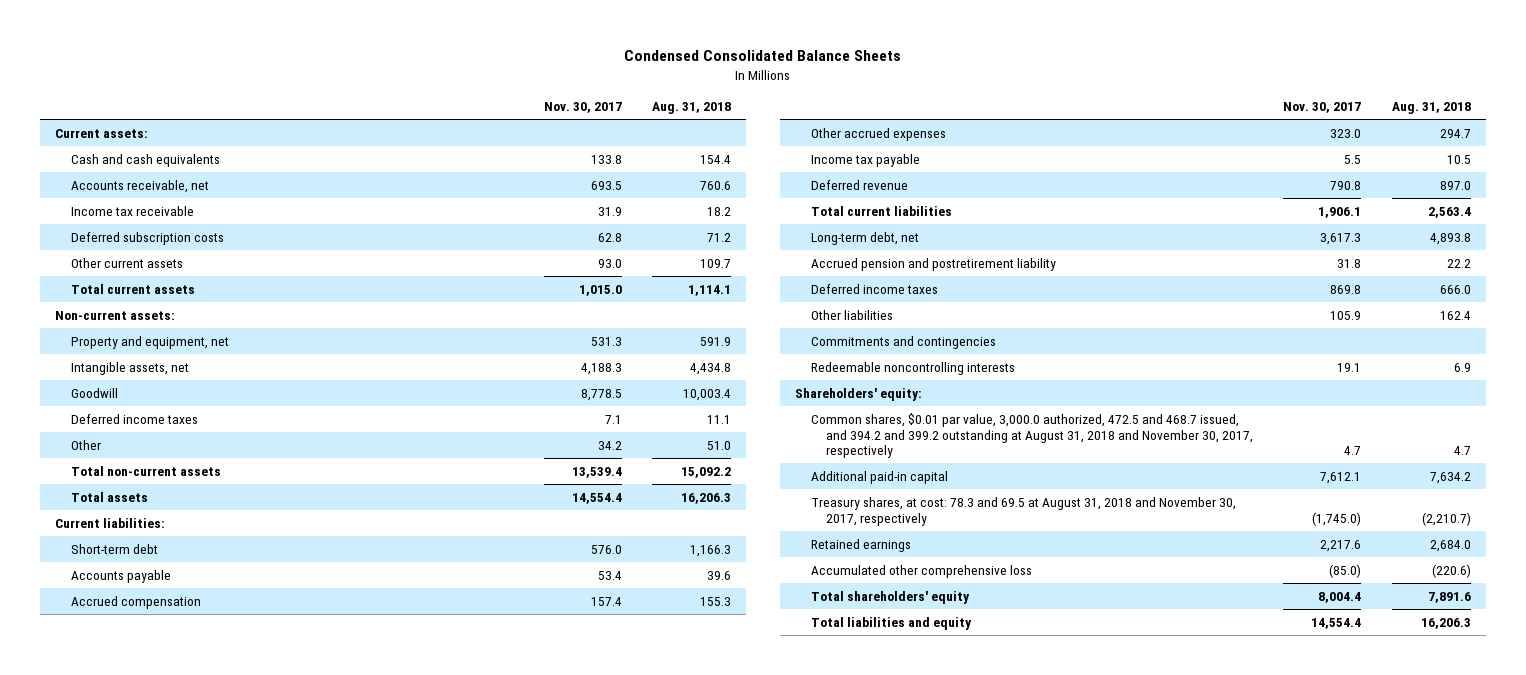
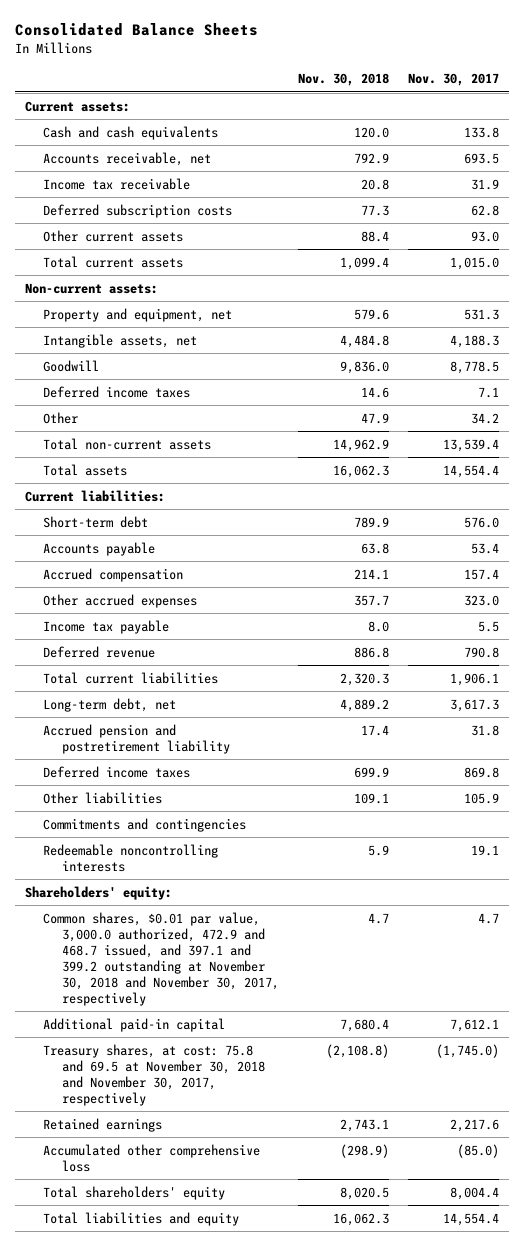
[623,50,901,62] Condensed Consolidated Balance Sheets -> [15,23,259,37] Consolidated Balance Sheets
[651,102,731,115] Aug. 31, 2018 -> none
none -> [298,73,390,87] Nov. 30, 2018
[810,412,1254,459] Common shares, $0.01 par value, 3,000.0 authorized, 472.5 and 468.7 issued, and 394.2 and 399.2 outstanding at August 31, 2018 and November 30, 2017, respectively -> [43,911,280,1006] Common shares, $0.01 par value, 3,000.0 authorized, 472.9 and 468.7 issued, and 397.1 and 399.2 outstanding at November 30, 2018 and November 30, 2017, respectively
[810,496,1236,526] Treasury shares, at cost: 78.3 and 69.5 at August 31, 2018 and November 30, 2017, respectively -> [43,1043,266,1106] Treasury shares, at cost: 75.8 and 69.5 at November 30, 2018 and November 30, 2017, respectively

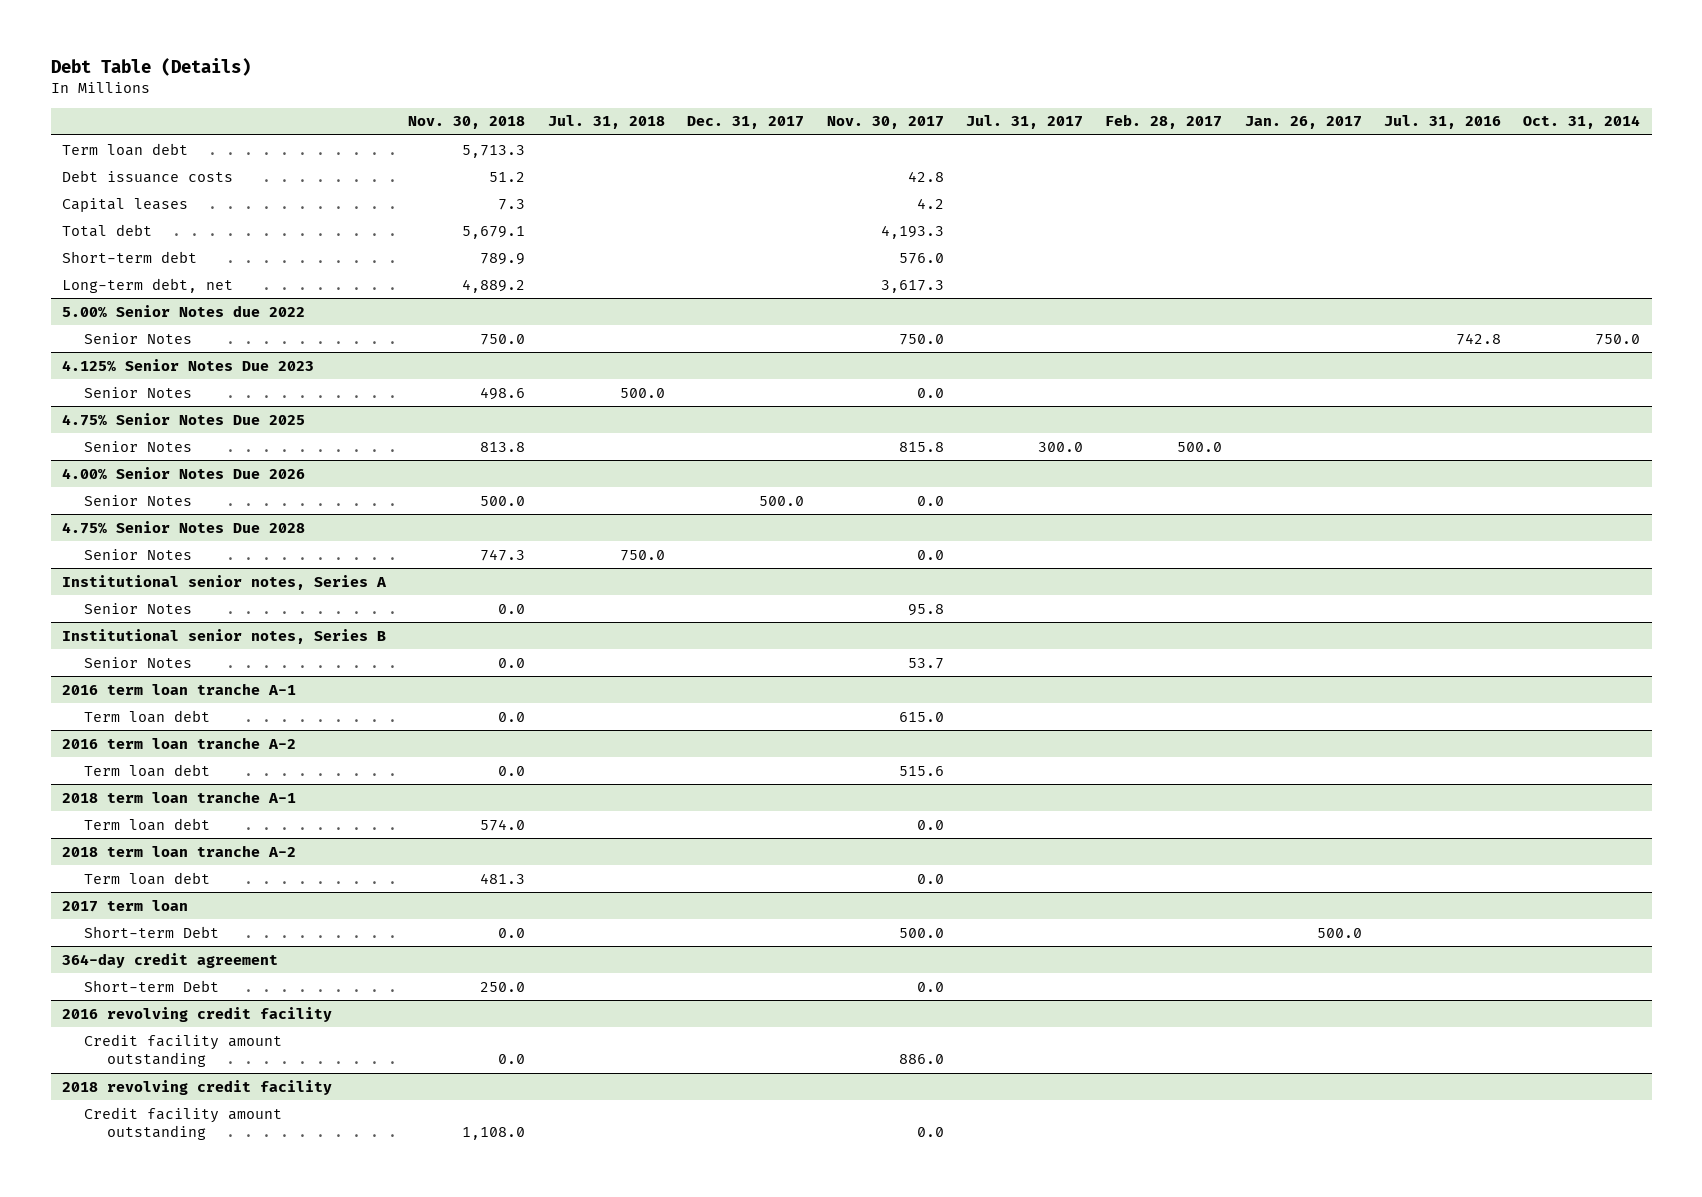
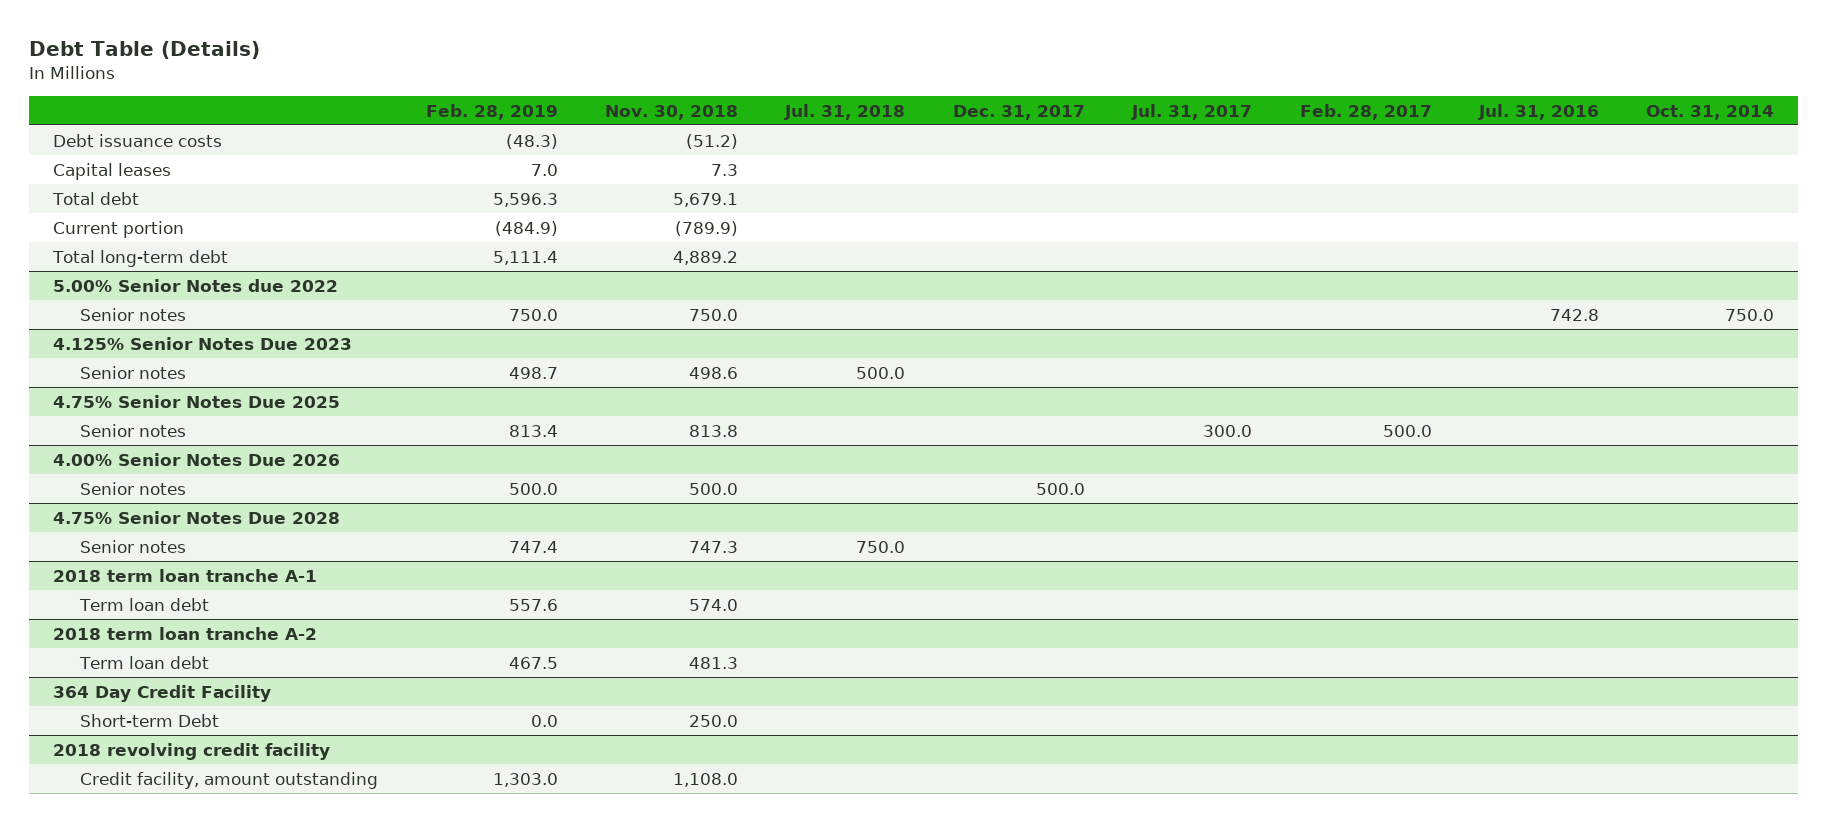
[826,116,944,130] Nov. 30, 2017 -> none
[1244,116,1362,130] Jan. 26, 2017 -> none
none -> [425,103,558,120] Feb. 28, 2019
[61,142,188,156] Term loan debt -> none
[489,171,526,182] 51.2 -> [685,133,738,149] (51.2)
[61,250,197,263] Short-term debt -> none
none -> [52,220,184,238] Current portion
[61,277,233,293] Long-term debt, net -> [51,249,228,267] Total long-term debt
[84,332,193,344] Senior Notes -> [80,307,187,321] Senior notes
[84,386,193,398] Senior Notes -> [80,365,187,379] Senior notes
[84,440,193,452] Senior Notes -> [80,423,187,437] Senior notes
[84,494,193,506] Senior Notes -> [80,481,187,495] Senior notes
[61,574,387,590] Institutional senior notes, Series A -> none
[84,602,193,614] Senior Notes -> none
[61,628,386,644] Institutional senior notes, Series B -> none
[84,656,193,668] Senior Notes -> none
[61,682,296,695] 2016 term loan tranche A-1 -> none
[84,709,211,723] Term loan debt -> none
[61,736,296,749] 2016 term loan tranche A-2 -> none
[84,763,211,777] Term loan debt -> none
[84,548,193,560] Senior Notes -> [80,539,187,553] Senior notes
[61,899,188,912] 2017 term loan -> none
[84,925,220,938] Short-term Debt -> none
[61,952,278,968] 364-day credit agreement -> [52,684,271,702] 364 Day Credit Facility
[61,1006,332,1022] 2016 revolving credit facility -> none
[84,1033,283,1068] Credit facility amount outstanding -> none
[84,1106,283,1141] Credit facility amount outstanding -> [80,771,379,789] Credit facility, amount outstanding

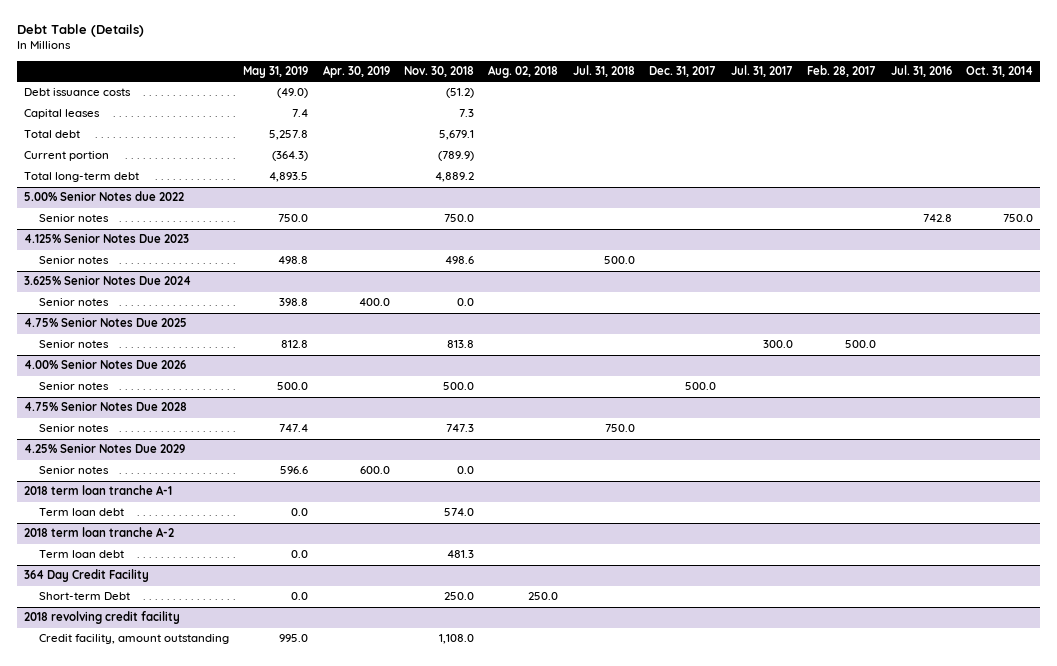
[425,103,558,120] Feb. 28, 2019 -> none
none -> [243,65,309,78] May 31, 2019
none -> [322,64,390,78] Apr. 30, 2019
none -> [488,64,559,78] Aug. 02, 2018
none -> [23,275,191,286] 3.625% Senior Notes Due 2024
none -> [38,298,109,307] Senior notes
none -> [23,443,185,454] 4.25% Senior Notes Due 2029
none -> [38,466,109,475] Senior notes

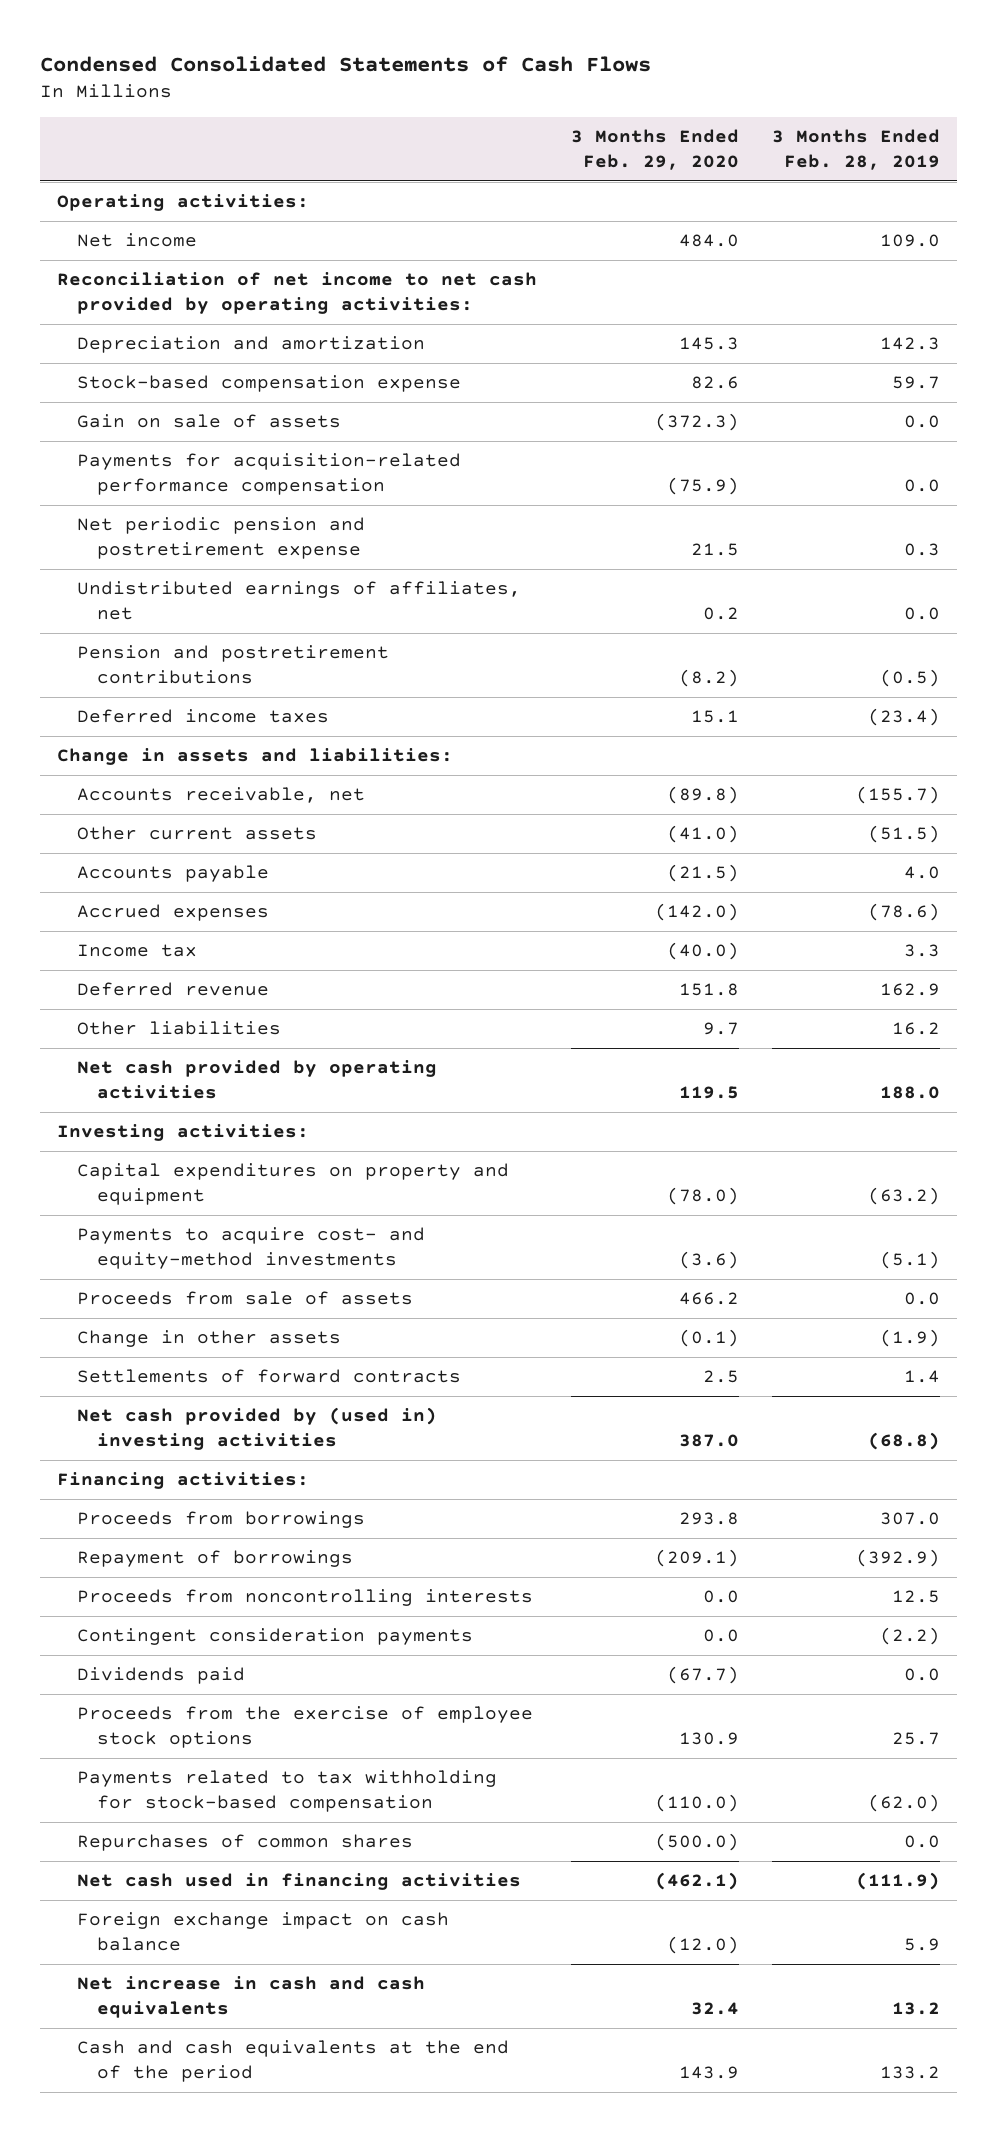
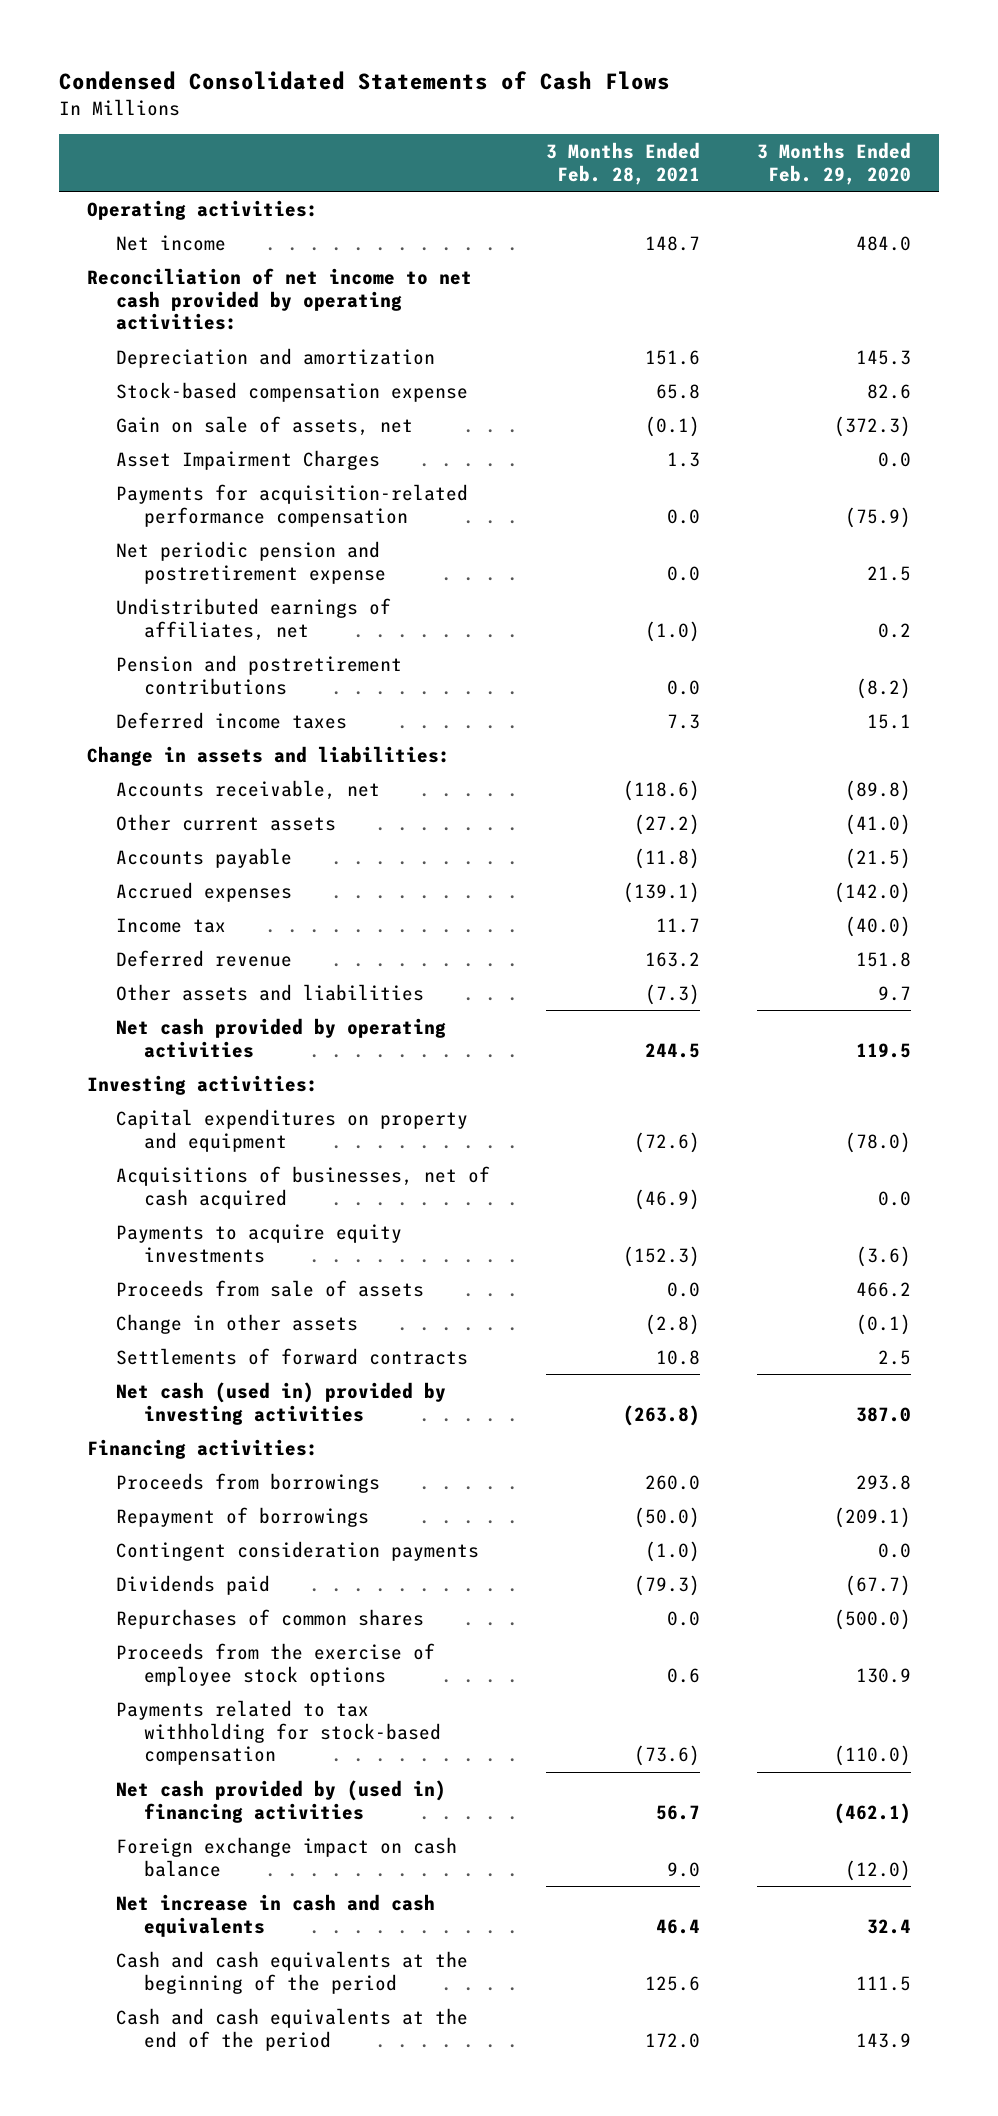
[772,129,941,171] 3 Months Ended Feb. 28, 2019 -> none
none -> [546,142,701,185] 3 Months Ended Feb. 28, 2021
[76,414,341,429] Gain on sale of assets -> [115,415,413,436] Gain on sale of assets, net
none -> [115,449,380,470] Asset Impairment Charges
[76,1021,281,1036] Other liabilities -> [115,983,424,1001] Other assets and liabilities
none -> [115,1165,490,1209] Acquisitions of businesses, net of cash acquired
[76,1227,425,1270] Payments to acquire cost- and equity-method investments -> [115,1223,402,1263] Payments to acquire equity investments
[76,1407,437,1451] Net cash provided by (used in) investing activities -> [115,1381,446,1425] Net cash (used in) provided by investing activities
[76,1589,533,1607] Proceeds from noncontrolling interests -> none
[76,1834,413,1852] Repurchases of common shares -> [115,1608,424,1629] Repurchases of common shares
[76,1873,521,1891] Net cash used in financing activities -> [115,1779,446,1823] Net cash provided by (used in) financing activities
none -> [115,1950,468,1994] Cash and cash equivalents at the beginning of the period

